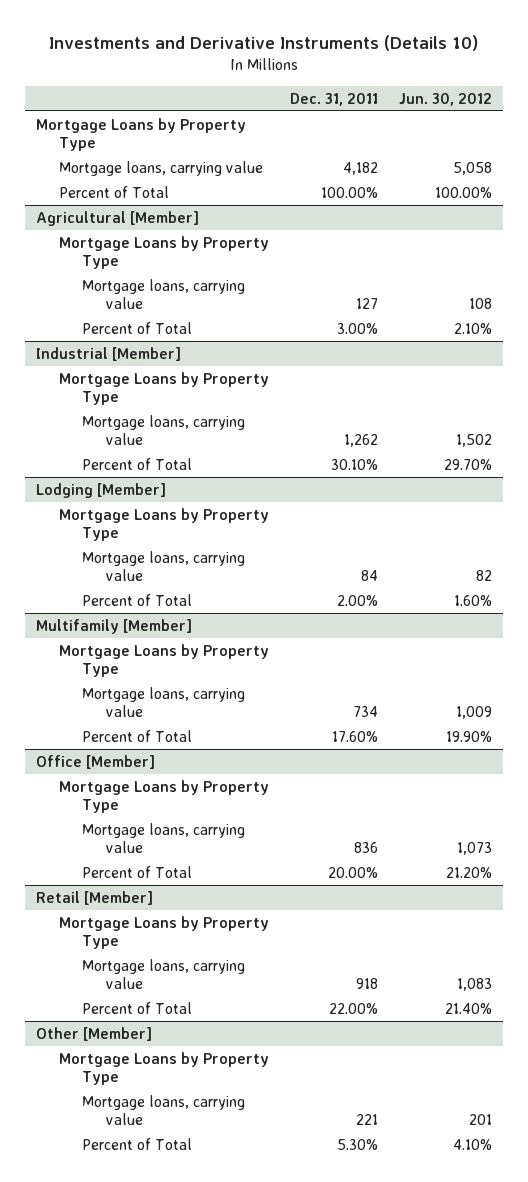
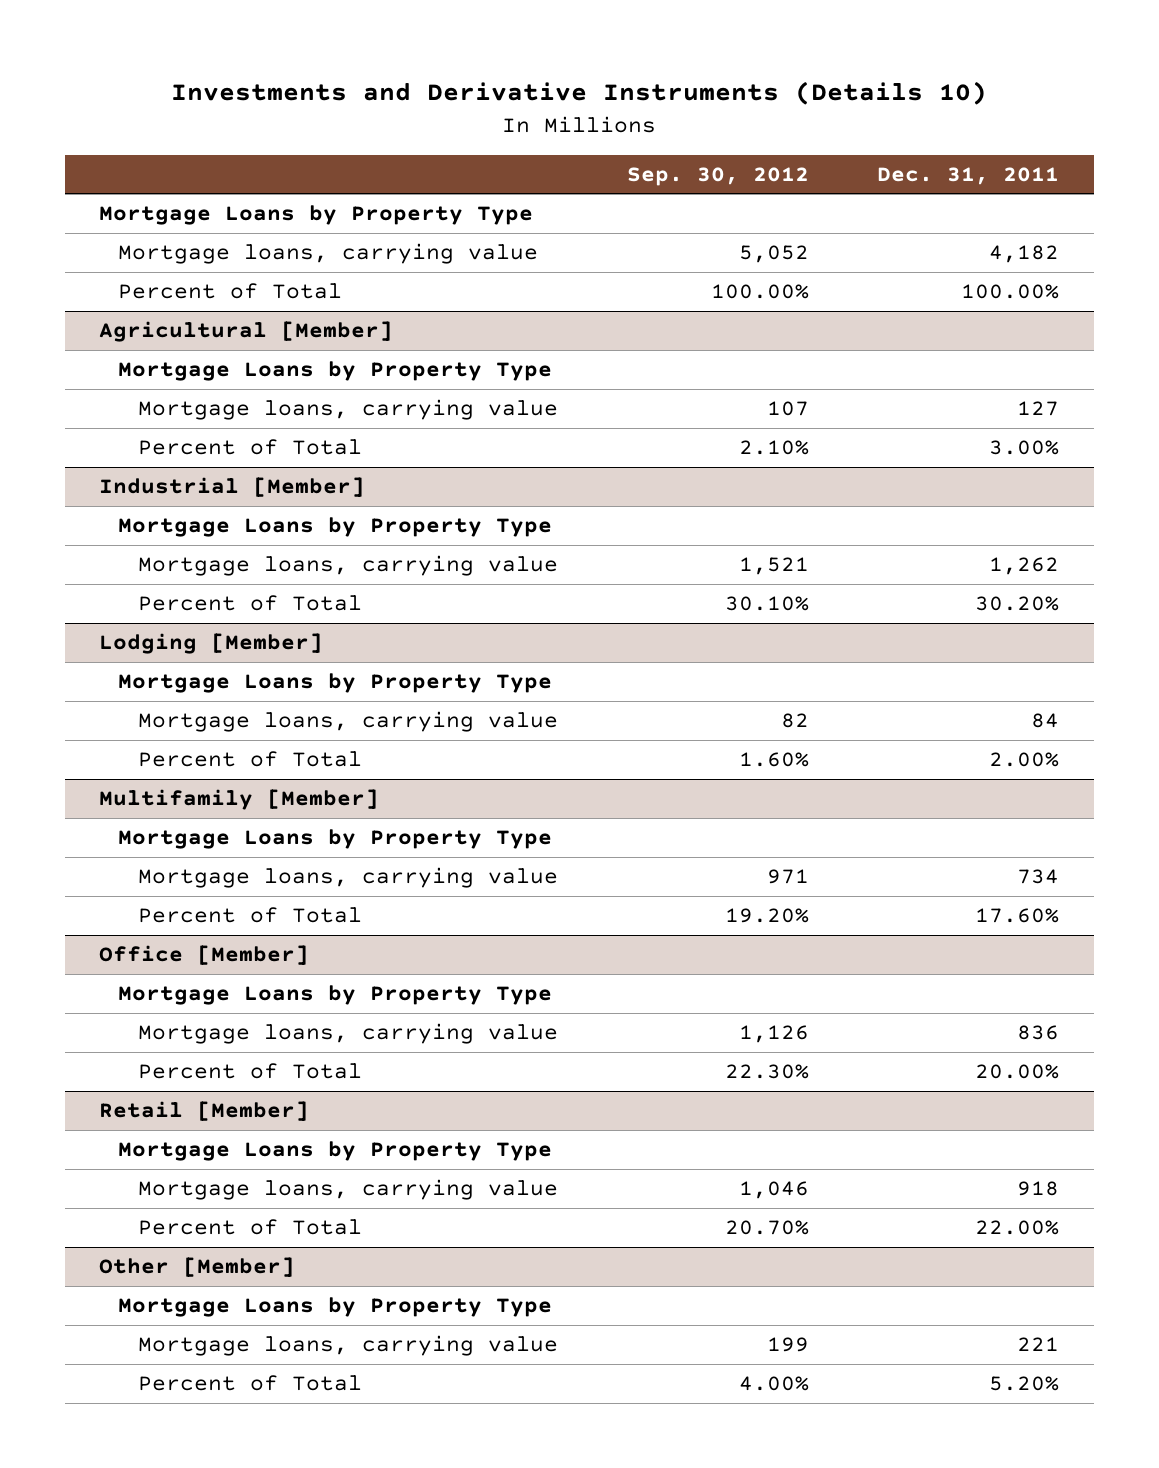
[399,92,493,106] Jun. 30, 2012 -> none
none -> [626,166,809,186] Sep. 30, 2012
[331,458,379,470] 30.10% -> [975,596,1060,612] 30.20%
[337,1138,379,1150] 5.30% -> [989,1376,1060,1392] 5.20%

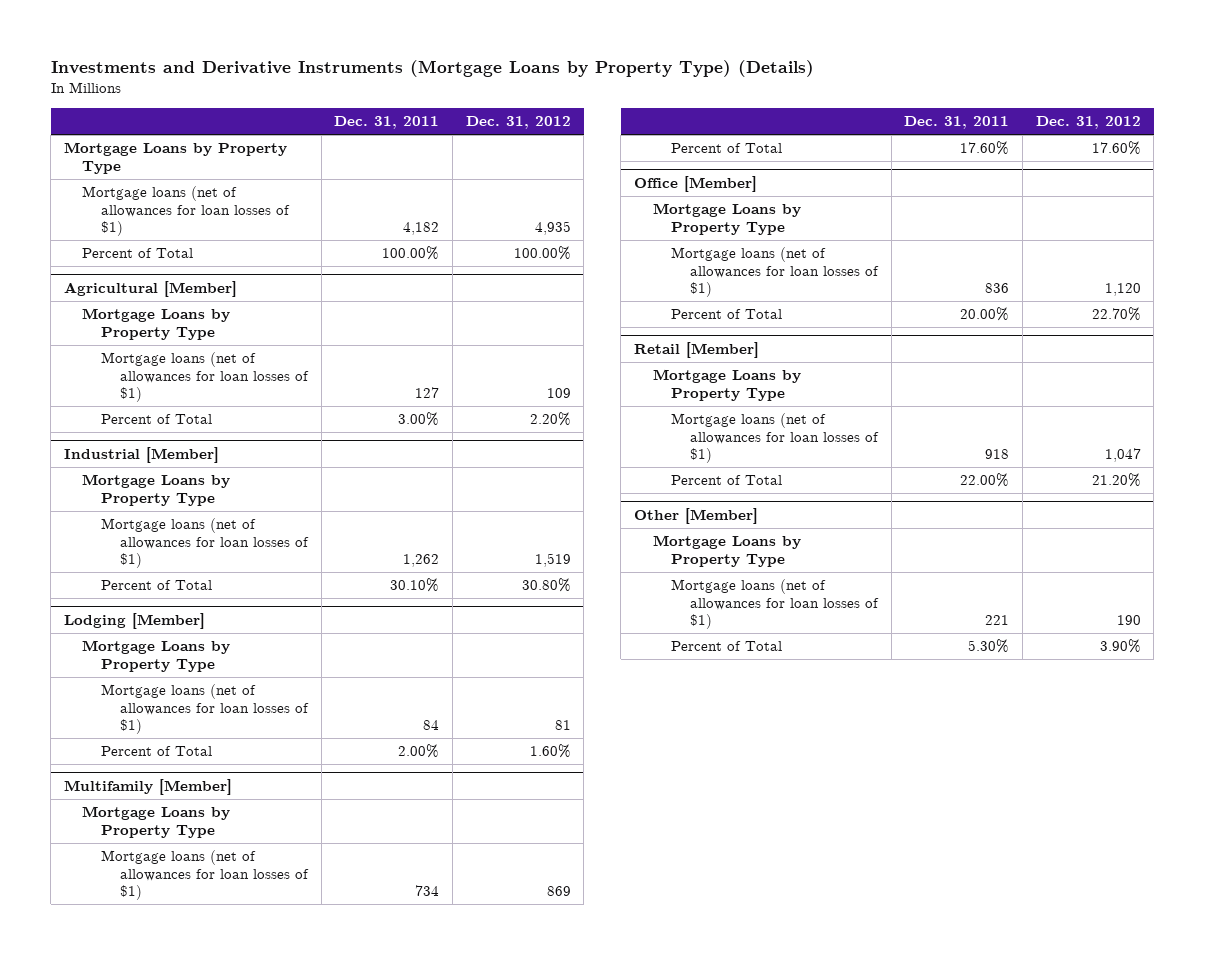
[171,81,988,106] Investments and Derivative Instruments (Details 10) -> [50,60,814,78] Investments and Derivative Instruments (Mortgage Loans by Property Type) (Details)
[626,166,809,186] Sep. 30, 2012 -> none
none -> [465,116,571,130] Dec. 31, 2012
[118,243,539,265] Mortgage loans, carrying value -> [82,186,291,236] Mortgage loans (net of allowances for loan losses of $1)
[137,399,558,421] Mortgage loans, carrying value -> [101,352,309,402] Mortgage loans (net of allowances for loan losses of $1)
[137,555,558,577] Mortgage loans, carrying value -> [101,518,309,568] Mortgage loans (net of allowances for loan losses of $1)
[975,596,1060,612] 30.20% -> [390,578,440,593] 30.10%
[137,711,558,733] Mortgage loans, carrying value -> [101,684,309,734] Mortgage loans (net of allowances for loan losses of $1)
[137,867,558,889] Mortgage loans, carrying value -> [101,850,309,900] Mortgage loans (net of allowances for loan losses of $1)
[137,1023,558,1045] Mortgage loans, carrying value -> [671,247,879,297] Mortgage loans (net of allowances for loan losses of $1)
[137,1179,558,1201] Mortgage loans, carrying value -> [671,413,879,463] Mortgage loans (net of allowances for loan losses of $1)
[137,1335,558,1357] Mortgage loans, carrying value -> [671,579,879,629] Mortgage loans (net of allowances for loan losses of $1)
[989,1376,1060,1392] 5.20% -> [968,639,1010,654] 5.30%

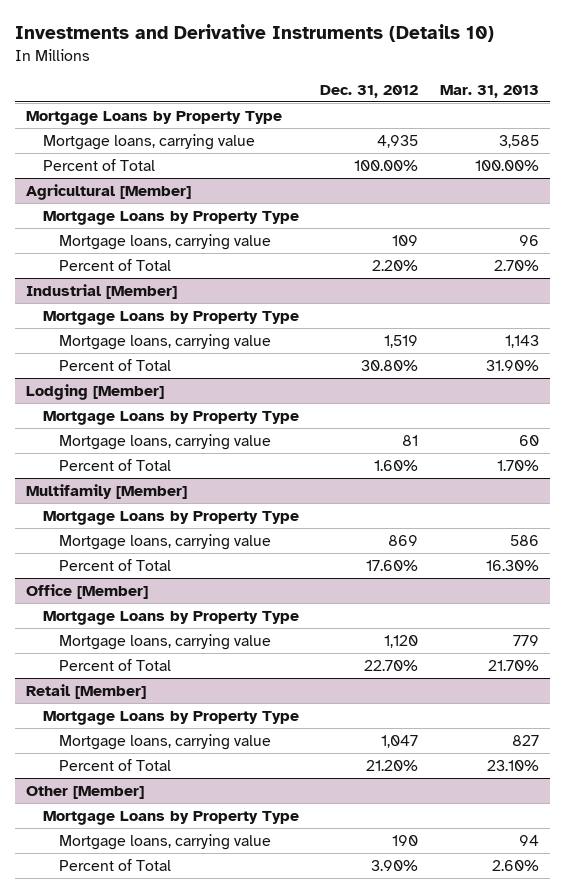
[50,60,814,78] Investments and Derivative Instruments (Mortgage Loans by Property Type) (Details) -> [14,24,494,43] Investments and Derivative Instruments (Details 10)
[334,116,440,130] Dec. 31, 2011 -> none
none -> [440,84,540,98] Mar. 31, 2013
[82,186,291,236] Mortgage loans (net of allowances for loan losses of $1) -> [42,133,255,150] Mortgage loans, carrying value
[101,352,309,402] Mortgage loans (net of allowances for loan losses of $1) -> [59,233,272,250] Mortgage loans, carrying value
[101,518,309,568] Mortgage loans (net of allowances for loan losses of $1) -> [59,333,272,350] Mortgage loans, carrying value
[101,684,309,734] Mortgage loans (net of allowances for loan losses of $1) -> [59,433,272,450] Mortgage loans, carrying value
[101,850,309,900] Mortgage loans (net of allowances for loan losses of $1) -> [59,533,272,550] Mortgage loans, carrying value
[671,247,879,297] Mortgage loans (net of allowances for loan losses of $1) -> [59,633,272,650] Mortgage loans, carrying value
[671,413,879,463] Mortgage loans (net of allowances for loan losses of $1) -> [59,733,272,750] Mortgage loans, carrying value
[671,579,879,629] Mortgage loans (net of allowances for loan losses of $1) -> [59,833,272,850] Mortgage loans, carrying value

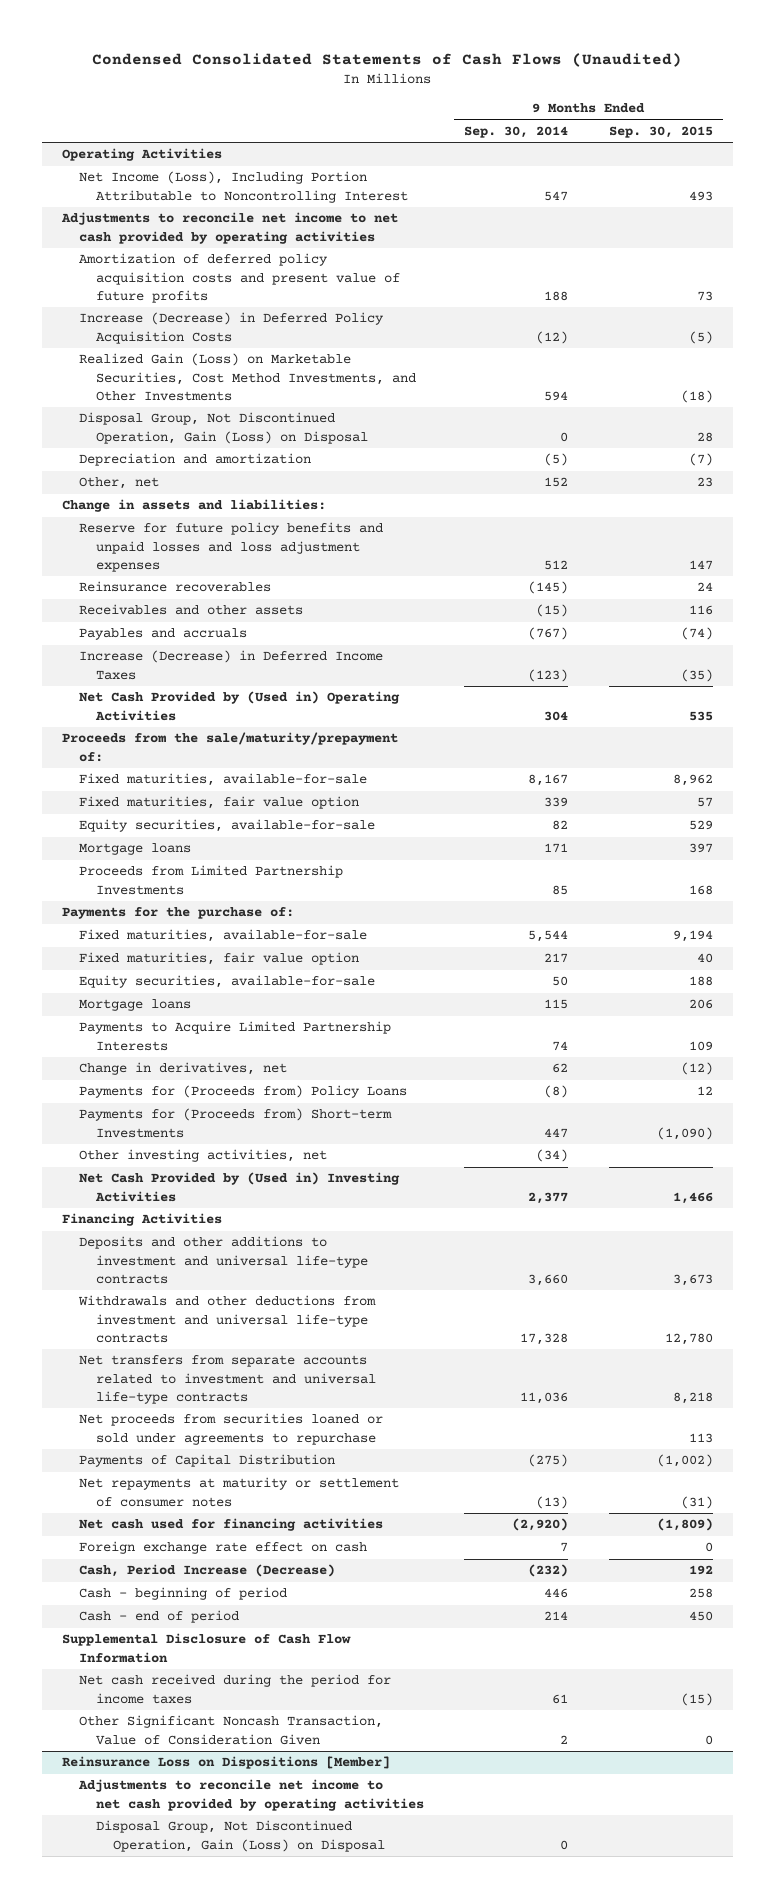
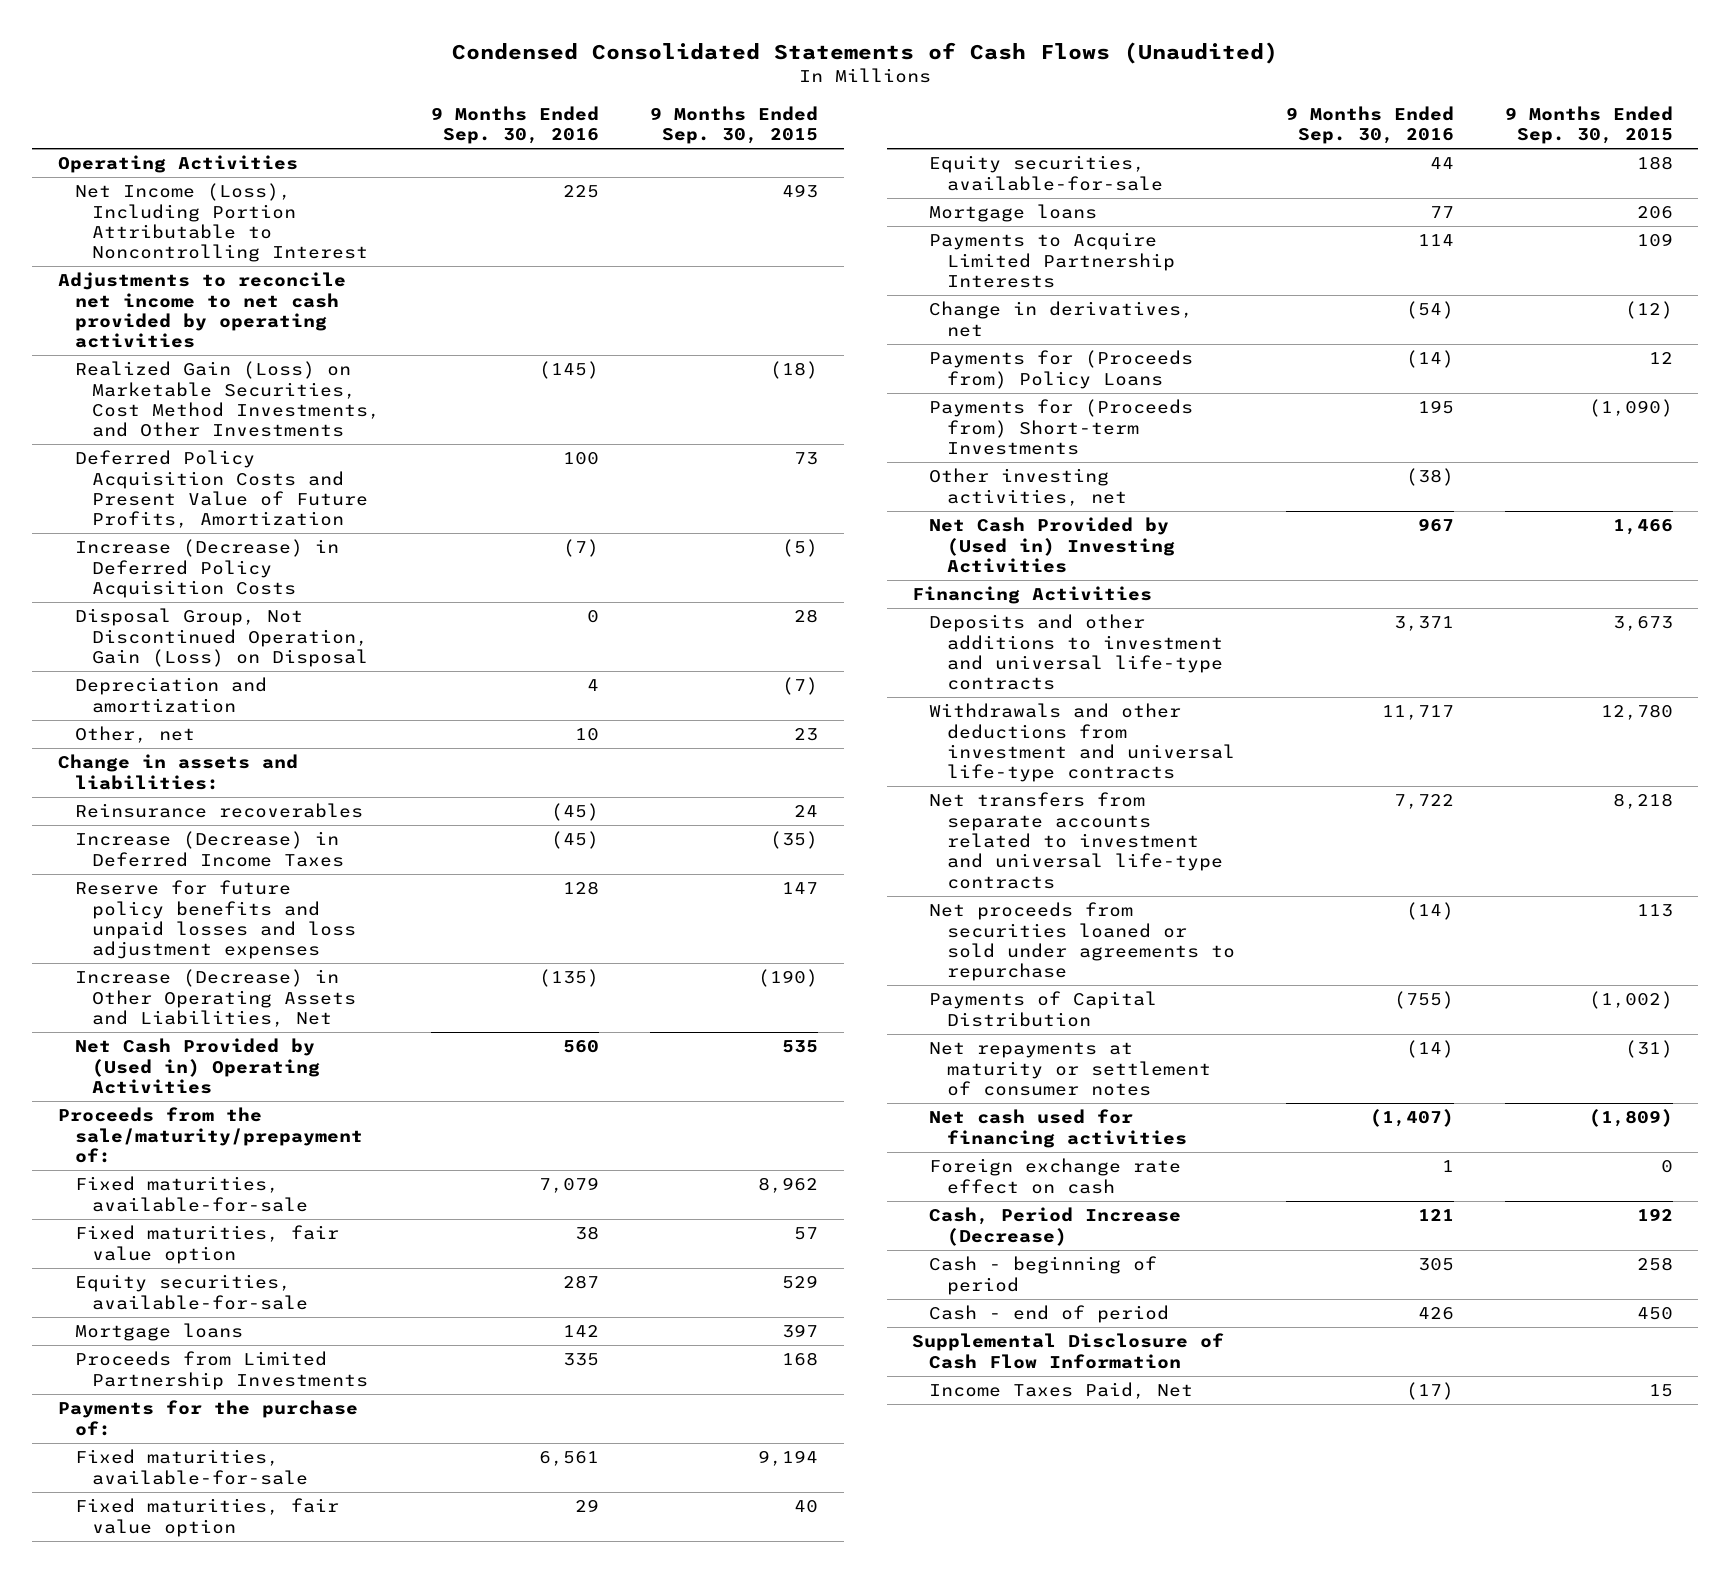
[464,125,569,138] Sep. 30, 2014 -> none
none -> [431,105,600,145] 9 Months Ended Sep. 30, 2016
[78,253,400,303] Amortization of deferred policy acquisition costs and present value of future profits -> none
none -> [75,450,369,529] Deferred Policy Acquisition Costs and Present Value of Future Profits, Amortization
[78,312,384,344] Increase (Decrease) in Deferred Policy Acquisition Costs -> [75,539,340,598] Increase (Decrease) in Deferred Policy Acquisition Costs
[78,604,303,616] Receivables and other assets -> none
[78,628,247,641] Payables and accruals -> none
[78,522,383,572] Reserve for future policy benefits and unpaid losses and loss adjustment expenses -> [75,880,357,960] Reserve for future policy benefits and unpaid losses and loss adjustment expenses
none -> [75,969,357,1027] Increase (Decrease) in Other Operating Assets and Liabilities, Net
[78,1715,383,1745] Other Significant Noncash Transaction, Value of Consideration Given -> none
[62,1756,391,1770] Reinsurance Loss on Dispositions [Member] -> none
[77,1779,424,1811] Adjustments to reconcile net income to net cash provided by operating activities -> none
[95,1820,385,1852] Disposal Group, Not Discontinued Operation, Gain (Loss) on Disposal -> none
[78,1674,391,1704] Net cash received during the period for income taxes -> [929,1382,1194,1400] Income Taxes Paid, Net
[680,1692,713,1706] (15) -> [1648,1384,1673,1398] 15

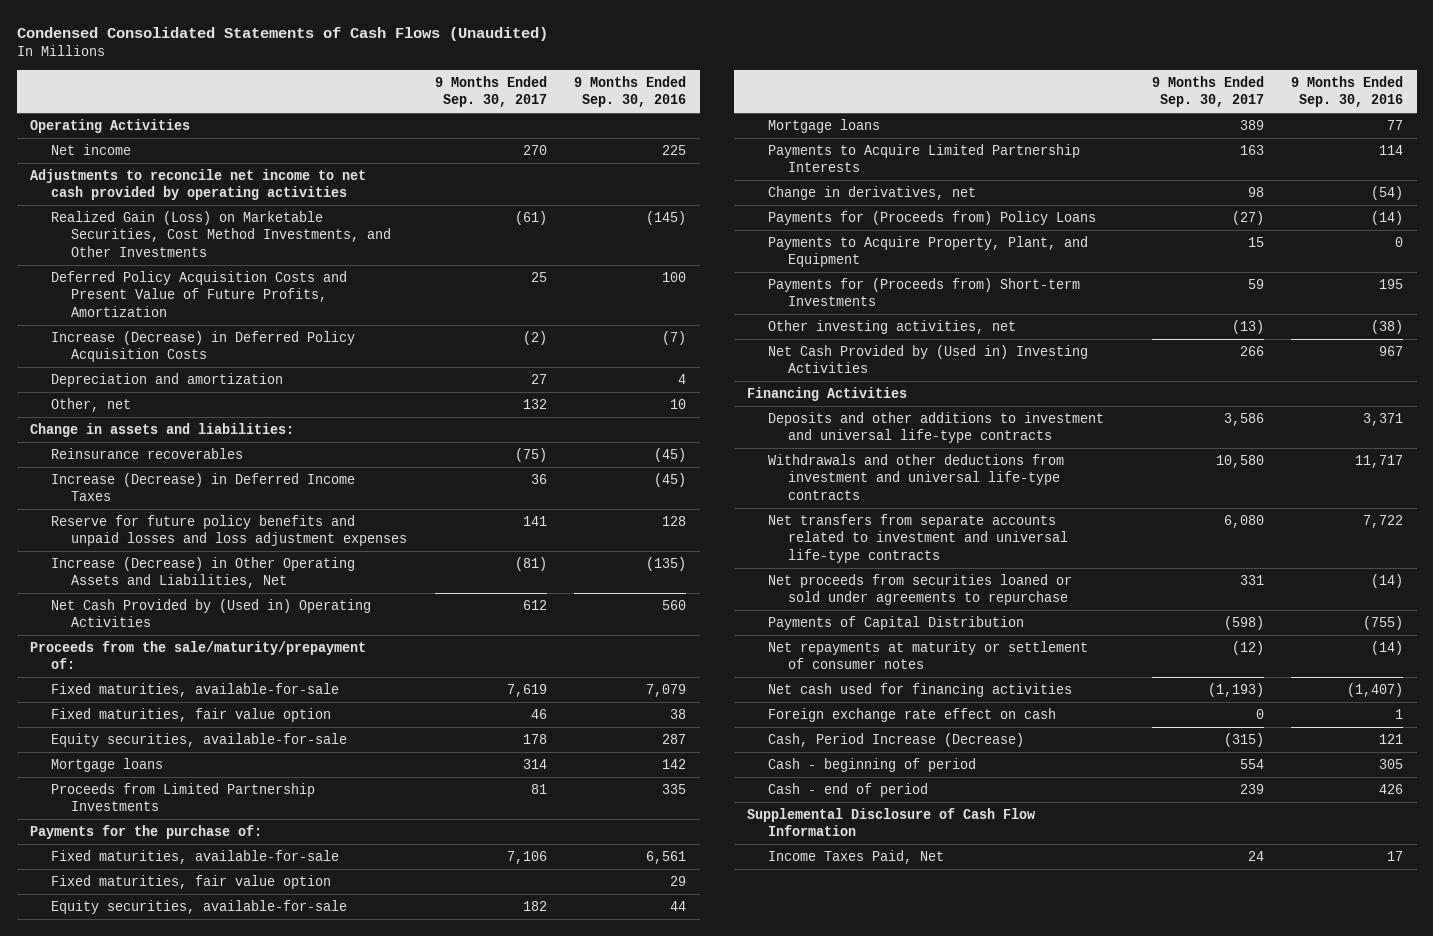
[650,105,819,145] 9 Months Ended Sep. 30, 2015 -> none
none -> [434,76,547,108] 9 Months Ended Sep. 30, 2017
[75,183,369,263] Net Income (Loss), Including Portion Attributable to Noncontrolling Interest -> [50,144,131,156] Net income
[75,608,369,667] Disposal Group, Not Discontinued Operation, Gain (Loss) on Disposal -> none
none -> [767,236,1088,268] Payments to Acquire Property, Plant, and Equipment
[1405,1382,1454,1401] (17) -> [1387,851,1404,862] 17

